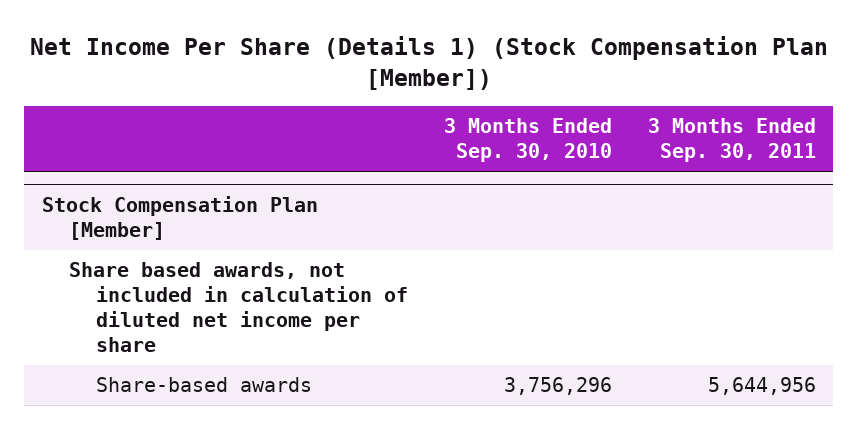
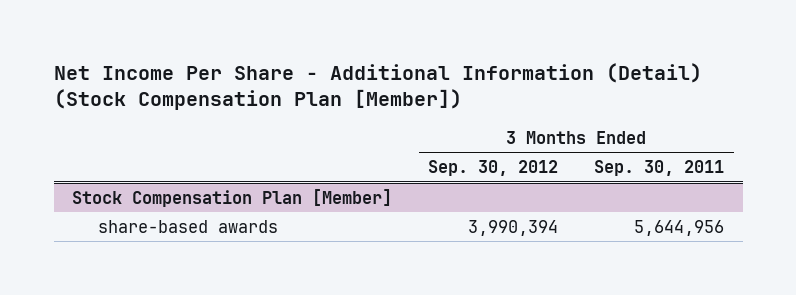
[29,35,828,90] Net Income Per Share (Details 1) (Stock Compensation Plan [Member]) -> [53,62,702,111] Net Income Per Share - Additional Information (Detail) (Stock Compensation Plan [Member])
[443,118,612,163] 3 Months Ended Sep. 30, 2010 -> none
none -> [428,160,559,177] Sep. 30, 2012
[68,262,409,353] Share based awards, not included in calculation of diluted net income per share -> none
[96,377,313,393] Share-based awards -> [97,219,278,233] share-based awards

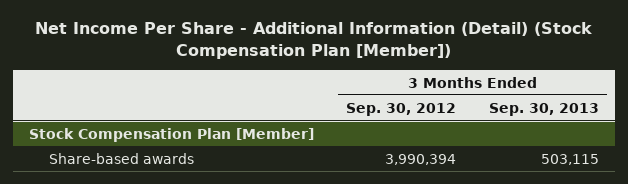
[594,160,725,177] Sep. 30, 2011 -> none
none -> [488,102,599,116] Sep. 30, 2013
[97,219,278,233] share-based awards -> [48,152,194,164] Share-based awards

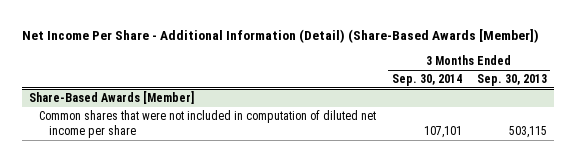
[34,22,592,60] Net Income Per Share - Additional Information (Detail) (Stock Compensation Plan [Member]) -> [21,29,539,44] Net Income Per Share - Additional Information (Detail) (Share-Based Awards [Member])
[346,102,457,116] Sep. 30, 2012 -> none
none -> [391,74,462,87] Sep. 30, 2014
[29,127,315,142] Stock Compensation Plan [Member] -> none
none -> [29,91,195,105] Share-Based Awards [Member]
[48,152,194,164] Share-based awards -> [39,110,377,139] Common shares that were not included in computation of diluted net income per share

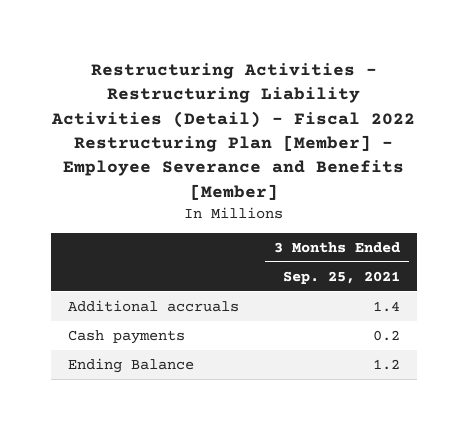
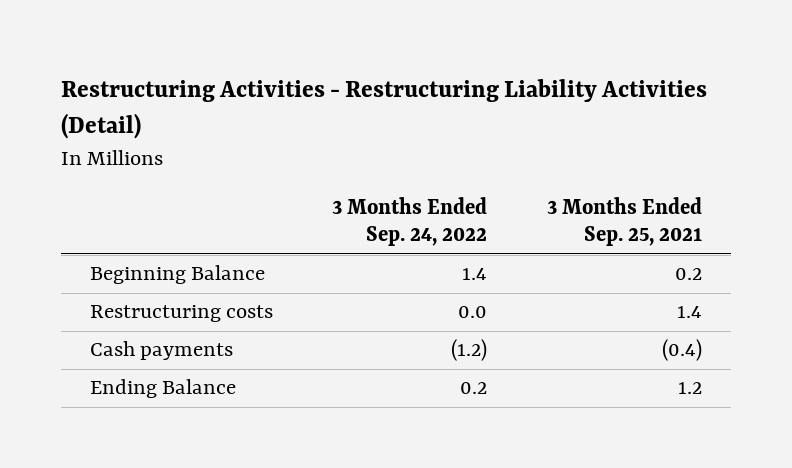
[51,63,416,200] Restructuring Activities - Restructuring Liability Activities (Detail) - Fiscal 2022 Restructuring Plan [Member] - Employee Severance and Benefits [Member] -> [60,78,707,140] Restructuring Activities - Restructuring Liability Activities (Detail)
none -> [332,196,488,247] 3 Months Ended Sep. 24, 2022
[68,299,240,312] Additional accruals -> none
none -> [90,265,266,285] Beginning Balance
none -> [90,305,274,323] Restructuring costs
[372,329,400,341] 0.2 -> [661,339,702,362] (0.4)

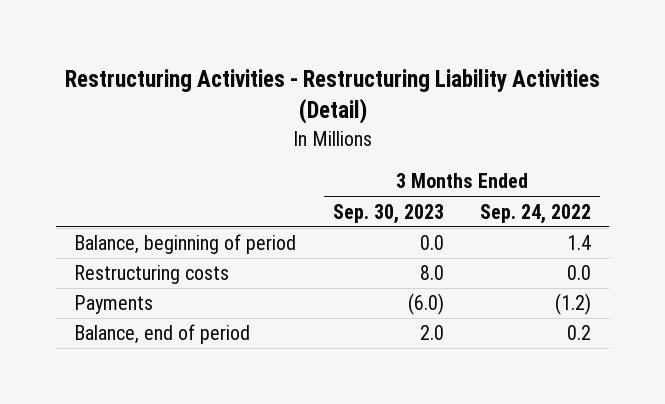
[546,196,702,247] 3 Months Ended Sep. 25, 2021 -> none
none -> [332,203,444,224] Sep. 30, 2023
[90,265,266,285] Beginning Balance -> [74,234,297,255] Balance, beginning of period
[90,341,234,361] Cash payments -> [74,295,154,315] Payments
[90,379,237,399] Ending Balance -> [74,324,251,345] Balance, end of period

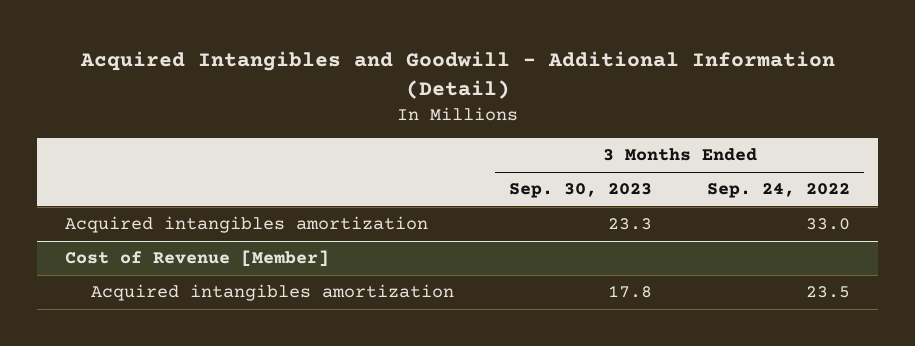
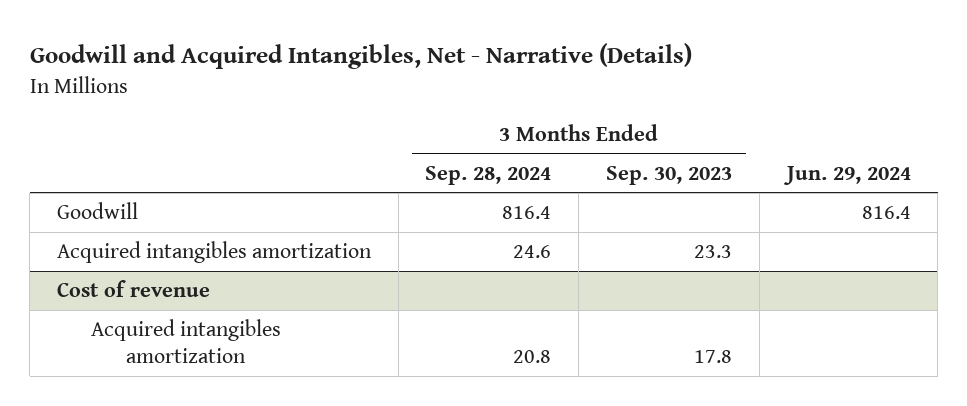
[79,51,835,99] Acquired Intangibles and Goodwill - Additional Information (Detail) -> [29,43,692,70] Goodwill and Acquired Intangibles, Net - Narrative (Details)
[707,183,851,199] Sep. 24, 2022 -> none
none -> [425,165,552,185] Sep. 28, 2024
none -> [782,165,911,185] Jun. 29, 2024
none -> [56,202,138,220] Goodwill
[65,250,330,268] Cost of Revenue [Member] -> [56,280,210,298] Cost of revenue

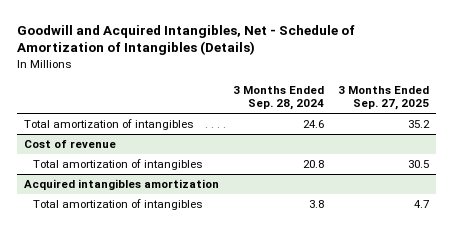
[29,43,692,70] Goodwill and Acquired Intangibles, Net - Narrative (Details) -> [16,24,355,56] Goodwill and Acquired Intangibles, Net - Schedule of Amortization of Intangibles (Details)
[605,165,732,185] Sep. 30, 2023 -> none
[782,165,911,185] Jun. 29, 2024 -> none
none -> [337,85,429,111] 3 Months Ended Sep. 27, 2025
[56,202,138,220] Goodwill -> none
[56,241,372,264] Acquired intangibles amortization -> [23,119,194,131] Total amortization of intangibles
[91,319,282,364] Acquired intangibles amortization -> [32,159,203,171] Total amortization of intangibles
none -> [23,179,219,191] Acquired intangibles amortization
none -> [32,199,203,211] Total amortization of intangibles

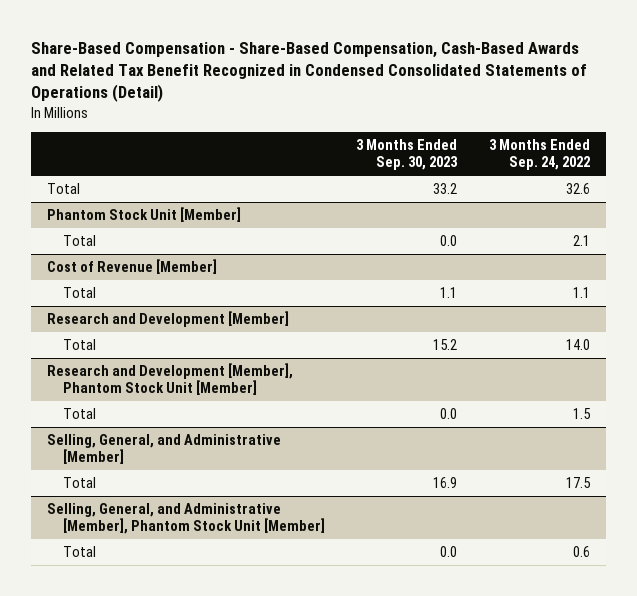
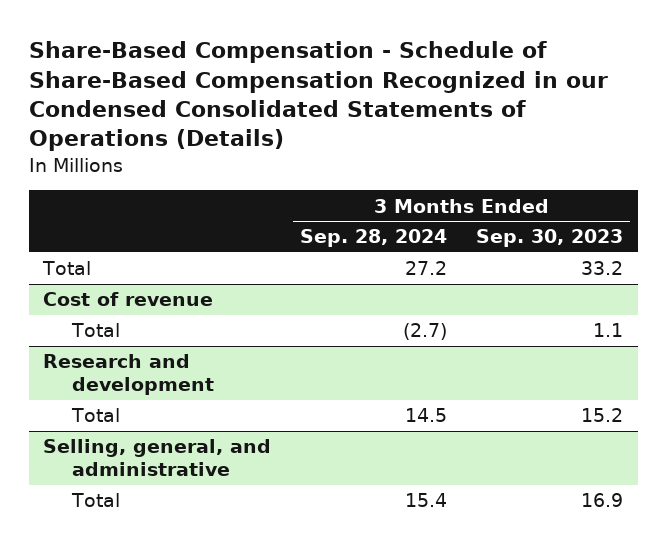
[31,41,588,103] Share-Based Compensation - Share-Based Compensation, Cash-Based Awards and Related Tax Benefit Recognized in Condensed Consolidated Statements of Operations (Detail) -> [29,41,609,152] Share-Based Compensation - Schedule of Share-Based Compensation Recognized in our Condensed Consolidated Statements of Operations (Details)
[488,139,590,171] 3 Months Ended Sep. 24, 2022 -> none
none -> [300,229,448,248] Sep. 28, 2024
[47,207,242,223] Phantom Stock Unit [Member] -> none
[62,235,96,247] Total -> none
[47,259,218,275] Cost of Revenue [Member] -> [43,292,214,307] Cost of revenue
[47,311,290,328] Research and Development [Member] -> [43,354,215,396] Research and development
[47,363,294,396] Research and Development [Member], Phantom Stock Unit [Member] -> none
[62,408,96,420] Total -> none
[47,434,282,465] Selling, General, and Administrative [Member] -> [43,439,272,477] Selling, general, and administrative
[47,503,325,535] Selling, General, and Administrative [Member], Phantom Stock Unit [Member] -> none
[62,546,96,558] Total -> none

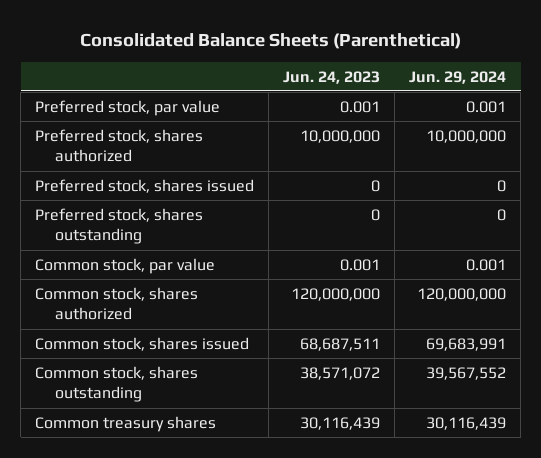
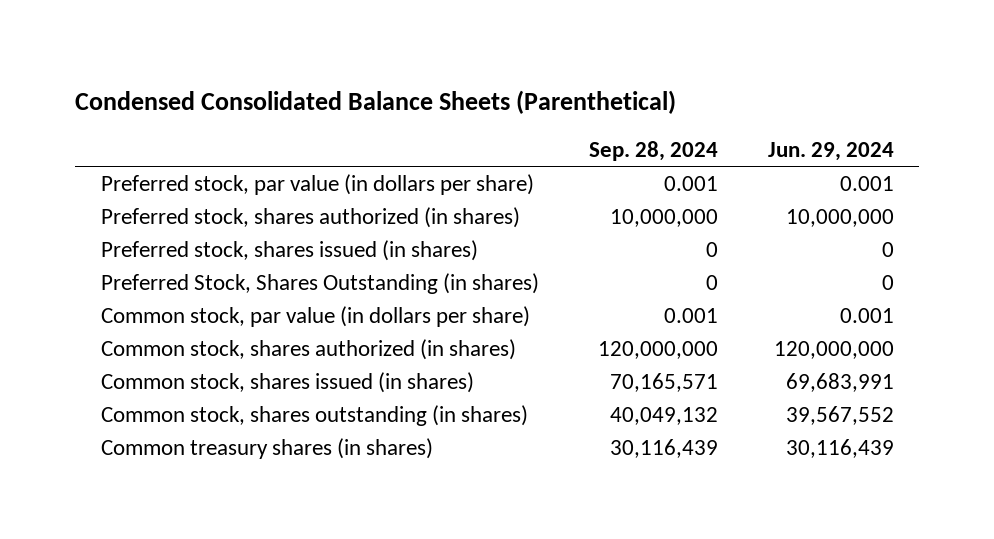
[79,32,461,49] Consolidated Balance Sheets (Parenthetical) -> [75,90,677,115] Condensed Consolidated Balance Sheets (Parenthetical)
[283,70,381,84] Jun. 24, 2023 -> none
none -> [588,140,718,161] Sep. 28, 2024
[35,99,221,116] Preferred stock, par value -> [100,173,534,195] Preferred stock, par value (in dollars per share)
[35,128,204,163] Preferred stock, shares authorized -> [100,206,520,228] Preferred stock, shares authorized (in shares)
[35,178,255,193] Preferred stock, shares issued -> [100,239,478,261] Preferred stock, shares issued (in shares)
[35,207,204,245] Preferred stock, shares outstanding -> [100,272,539,294] Preferred Stock, Shares Outstanding (in shares)
[35,257,216,274] Common stock, par value -> [100,305,530,327] Common stock, par value (in dollars per share)
[35,286,199,321] Common stock, shares authorized -> [100,338,516,360] Common stock, shares authorized (in shares)
[35,336,250,351] Common stock, shares issued -> [100,371,474,393] Common stock, shares issued (in shares)
[35,365,199,403] Common stock, shares outstanding -> [100,404,528,426] Common stock, shares outstanding (in shares)
[35,415,217,432] Common treasury shares -> [100,437,433,459] Common treasury shares (in shares)

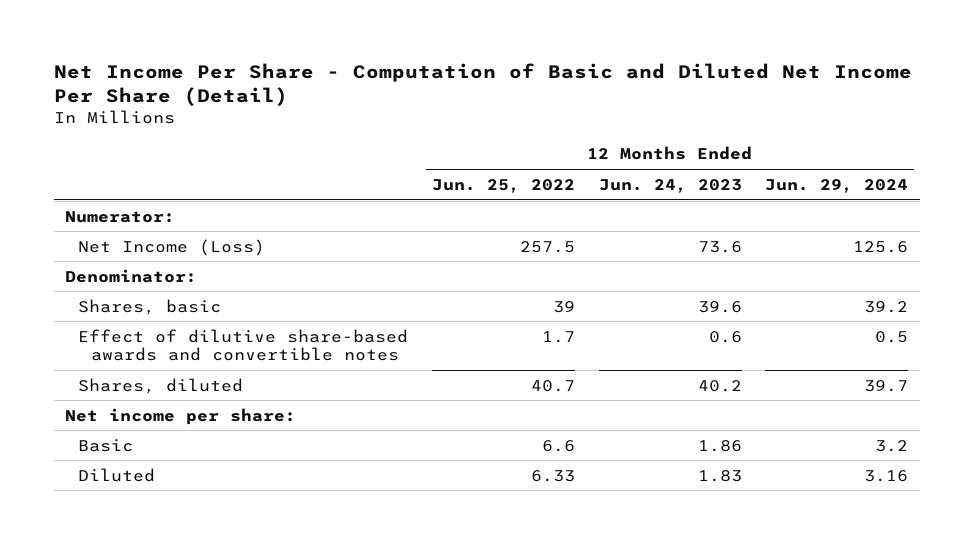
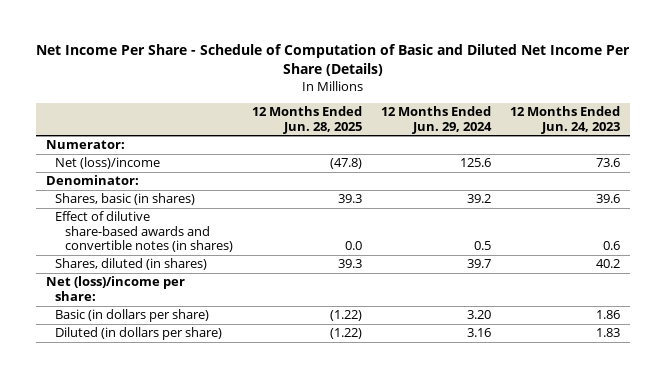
[53,62,912,107] Net Income Per Share - Computation of Basic and Diluted Net Income Per Share (Detail) -> [36,43,631,77] Net Income Per Share - Schedule of Computation of Basic and Diluted Net Income Per Share (Details)
[432,178,576,193] Jun. 25, 2022 -> none
none -> [252,106,363,134] 12 Months Ended Jun. 28, 2025
[78,238,266,256] Net Income (Loss) -> [55,157,161,170] Net (loss)/income
[78,298,222,315] Shares, basic -> [55,193,196,206] Shares, basic (in shares)
[78,328,409,361] Effect of dilutive share-based awards and convertible notes -> [55,211,233,253] Effect of dilutive share-based awards and convertible notes (in shares)
[78,377,244,394] Shares, diluted -> [55,258,208,271] Shares, diluted (in shares)
[65,407,297,425] Net income per share: -> [45,276,185,301] Net (loss)/income per share:
[78,438,134,452] Basic -> [55,309,210,323] Basic (in dollars per share)
[875,439,909,452] 3.2 -> [467,310,492,320] 3.20
[78,467,156,482] Diluted -> [55,327,223,341] Diluted (in dollars per share)

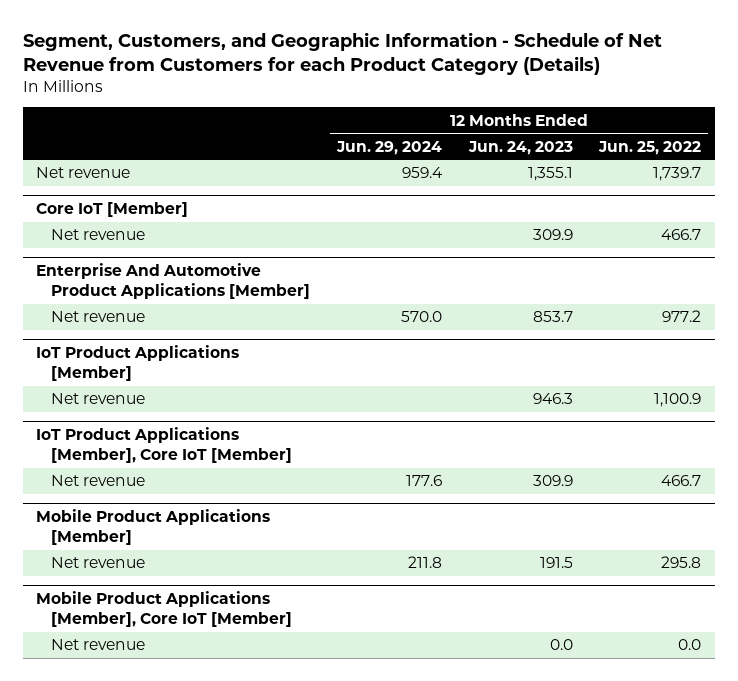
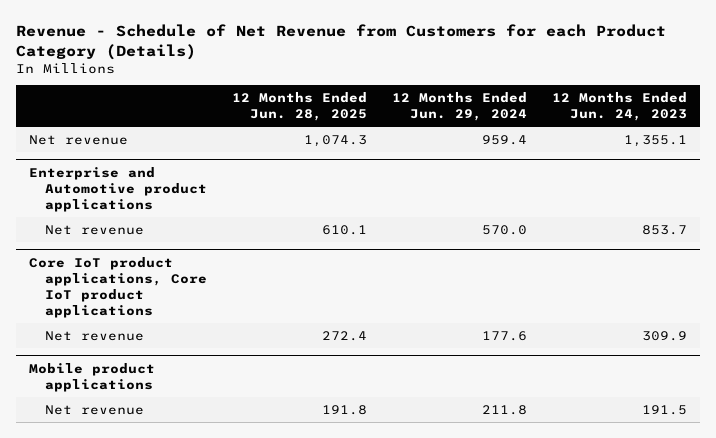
[23,32,663,76] Segment, Customers, and Geographic Information - Schedule of Net Revenue from Customers for each Product Category (Details) -> [16,23,667,60] Revenue - Schedule of Net Revenue from Customers for each Product Category (Details)
[598,140,702,155] Jun. 25, 2022 -> none
none -> [231,92,367,122] 12 Months Ended Jun. 28, 2025
[36,202,189,218] Core IoT [Member] -> none
[51,229,146,241] Net revenue -> none
[36,263,311,300] Enterprise And Automotive Product Applications [Member] -> [28,166,207,212] Enterprise and Automotive product applications
[36,345,240,382] IoT Product Applications [Member] -> none
[51,393,146,405] Net revenue -> none
[36,427,293,464] IoT Product Applications [Member], Core IoT [Member] -> [28,256,207,318] Core IoT product applications, Core IoT product applications
[36,509,271,546] Mobile Product Applications [Member] -> [28,362,155,392] Mobile product applications
[36,591,293,628] Mobile Product Applications [Member], Core IoT [Member] -> none
[51,639,146,651] Net revenue -> none

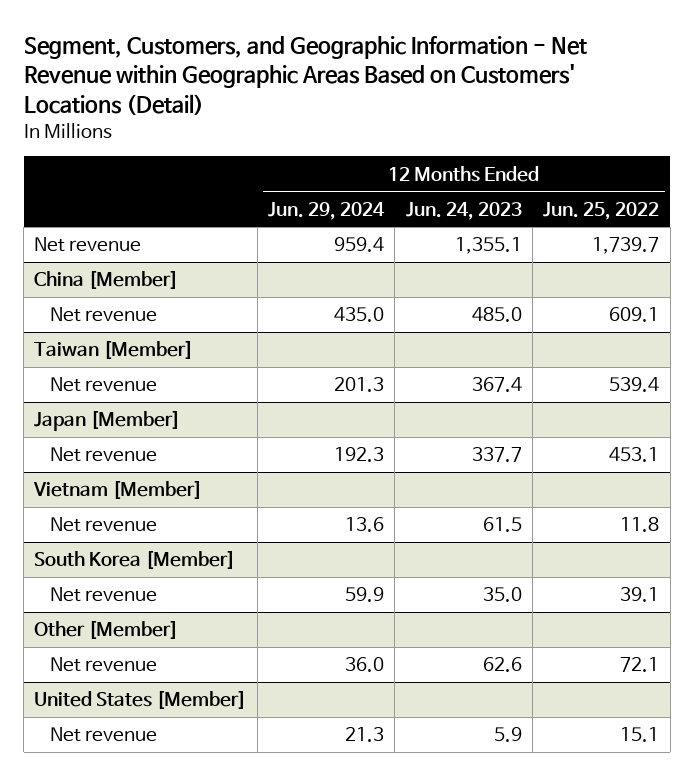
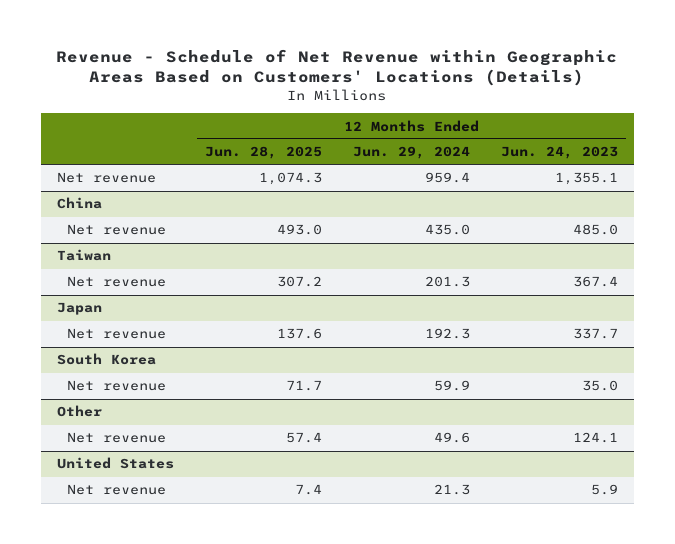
[23,35,587,115] Segment, Customers, and Geographic Information - Net Revenue within Geographic Areas Based on Customers' Locations (Detail) -> [56,48,618,87] Revenue - Schedule of Net Revenue within Geographic Areas Based on Customers' Locations (Details)
[543,201,660,220] Jun. 25, 2022 -> none
none -> [204,146,322,160] Jun. 28, 2025
[34,270,179,290] China [Member] -> [56,197,102,210] China
[34,340,194,360] Taiwan [Member] -> [56,249,111,262] Taiwan
[34,410,181,432] Japan [Member] -> [56,302,102,316] Japan
[33,480,203,500] Vietnam [Member] -> none
[50,517,158,533] Net revenue -> none
[34,550,236,570] South Korea [Member] -> [56,353,156,366] South Korea
[34,620,179,640] Other [Member] -> [56,405,102,418] Other
[345,657,385,673] 36.0 -> [434,432,471,444] 49.6
[482,657,522,673] 62.6 -> [573,432,619,444] 124.1
[34,690,247,710] United States [Member] -> [56,457,174,470] United States

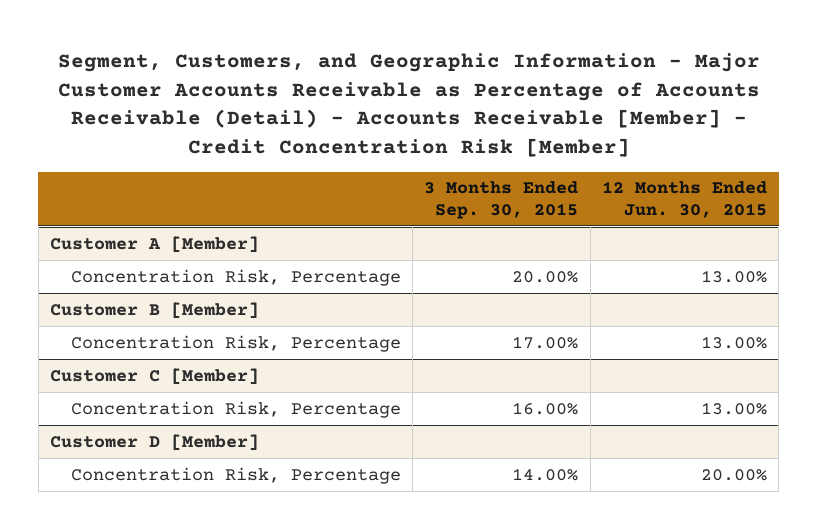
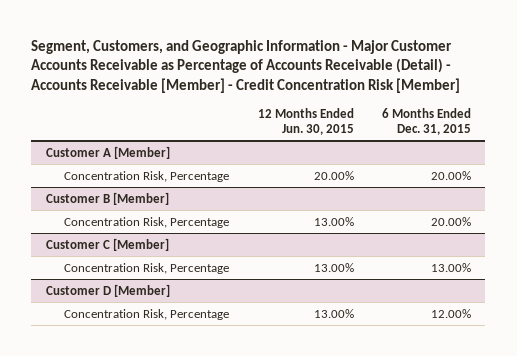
[424,181,579,219] 3 Months Ended Sep. 30, 2015 -> none
none -> [382,108,472,135] 6 Months Ended Dec. 31, 2015
[701,269,768,283] 13.00% -> [313,170,354,180] 20.00%
[701,468,768,481] 20.00% -> [313,308,354,318] 13.00%

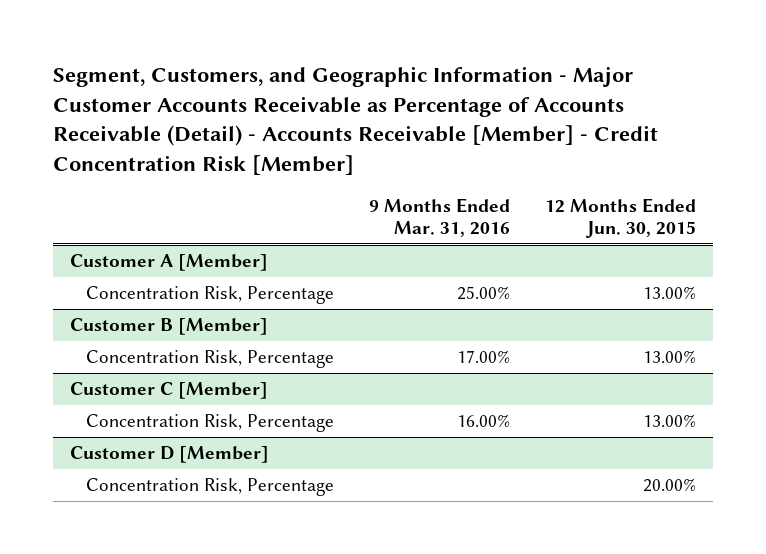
[382,108,472,135] 6 Months Ended Dec. 31, 2015 -> none
none -> [369,197,511,237] 9 Months Ended Mar. 31, 2016
[313,170,354,180] 20.00% -> [642,286,696,300] 13.00%
[313,308,354,318] 13.00% -> [642,478,696,493] 20.00%

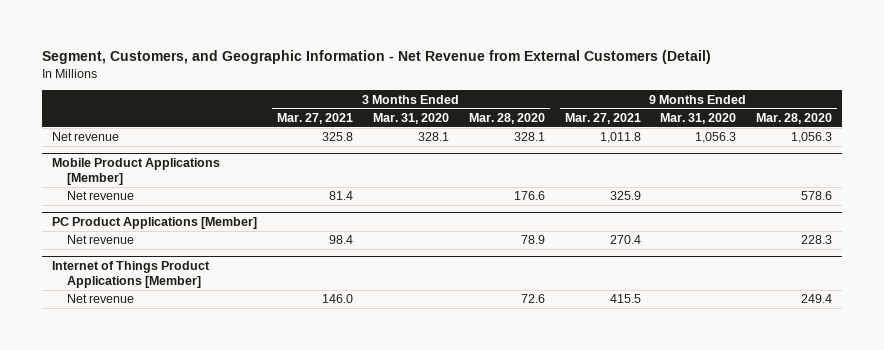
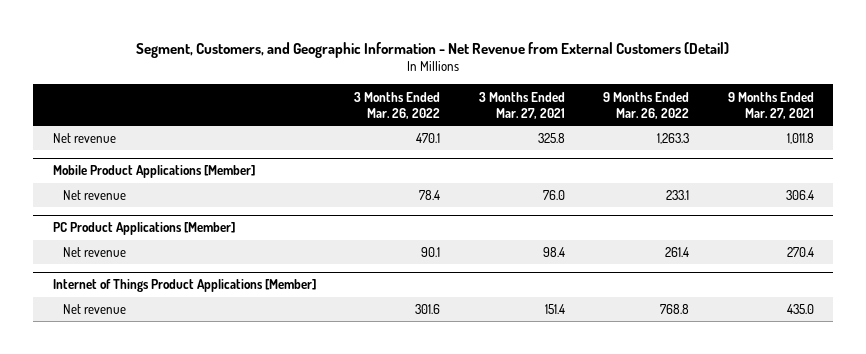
[372,112,449,124] Mar. 31, 2020 -> none
[468,112,545,124] Mar. 28, 2020 -> none
[660,112,737,124] Mar. 31, 2020 -> none
[756,112,833,124] Mar. 28, 2020 -> none
none -> [354,91,441,119] 3 Months Ended Mar. 26, 2022
none -> [603,91,690,119] 9 Months Ended Mar. 26, 2022
[329,191,354,201] 81.4 -> [542,190,565,201] 76.0
[609,191,641,201] 325.9 -> [785,190,814,201] 306.4
[322,294,354,304] 146.0 -> [544,304,565,315] 151.4
[609,294,641,304] 415.5 -> [786,304,814,315] 435.0

